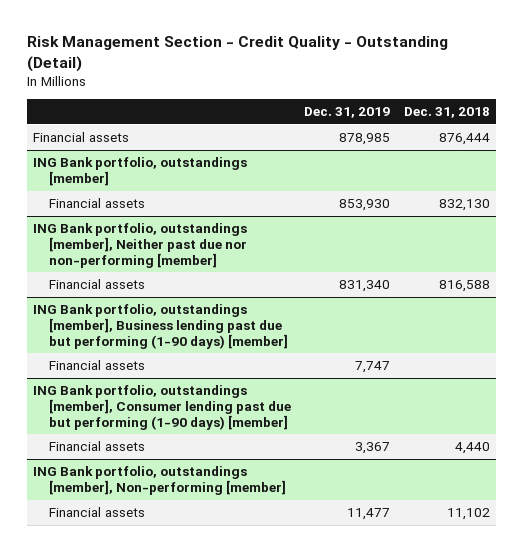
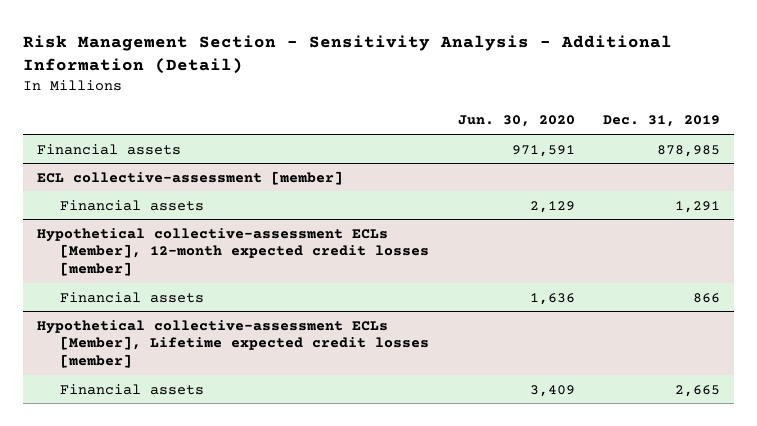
[26,36,448,72] Risk Management Section - Credit Quality - Outstanding (Detail) -> [23,34,673,75] Risk Management Section - Sensitivity Analysis - Additional Information (Detail)
[403,107,490,119] Dec. 31, 2018 -> none
none -> [457,115,575,128] Jun. 30, 2020
[33,157,248,186] ING Bank portfolio, outstandings [member] -> none
[33,223,248,268] ING Bank portfolio, outstandings [member], Neither past due nor non-performing [member] -> none
[33,304,289,349] ING Bank portfolio, outstandings [member], Business lending past due but performing (1-90 days) [member] -> none
[33,385,292,430] ING Bank portfolio, outstandings [member], Consumer lending past due but performing (1-90 days) [member] -> none
[49,441,146,452] Financial assets -> none
[33,466,287,495] ING Bank portfolio, outstandings [member], Non-performing [member] -> none
[49,507,146,518] Financial assets -> none
none -> [37,170,344,185] ECL collective-assessment [member]
[339,199,391,212] 853,930 -> [674,200,720,213] 1,291
none -> [37,227,430,277] Hypothetical collective-assessment ECLs [Member], 12-month expected credit losses [member]
[339,280,391,293] 831,340 -> [692,292,720,303] 866
none -> [37,319,430,369] Hypothetical collective-assessment ECLs [Member], Lifetime expected credit losses [member]
[355,361,391,374] 7,747 -> [674,384,720,397] 2,665

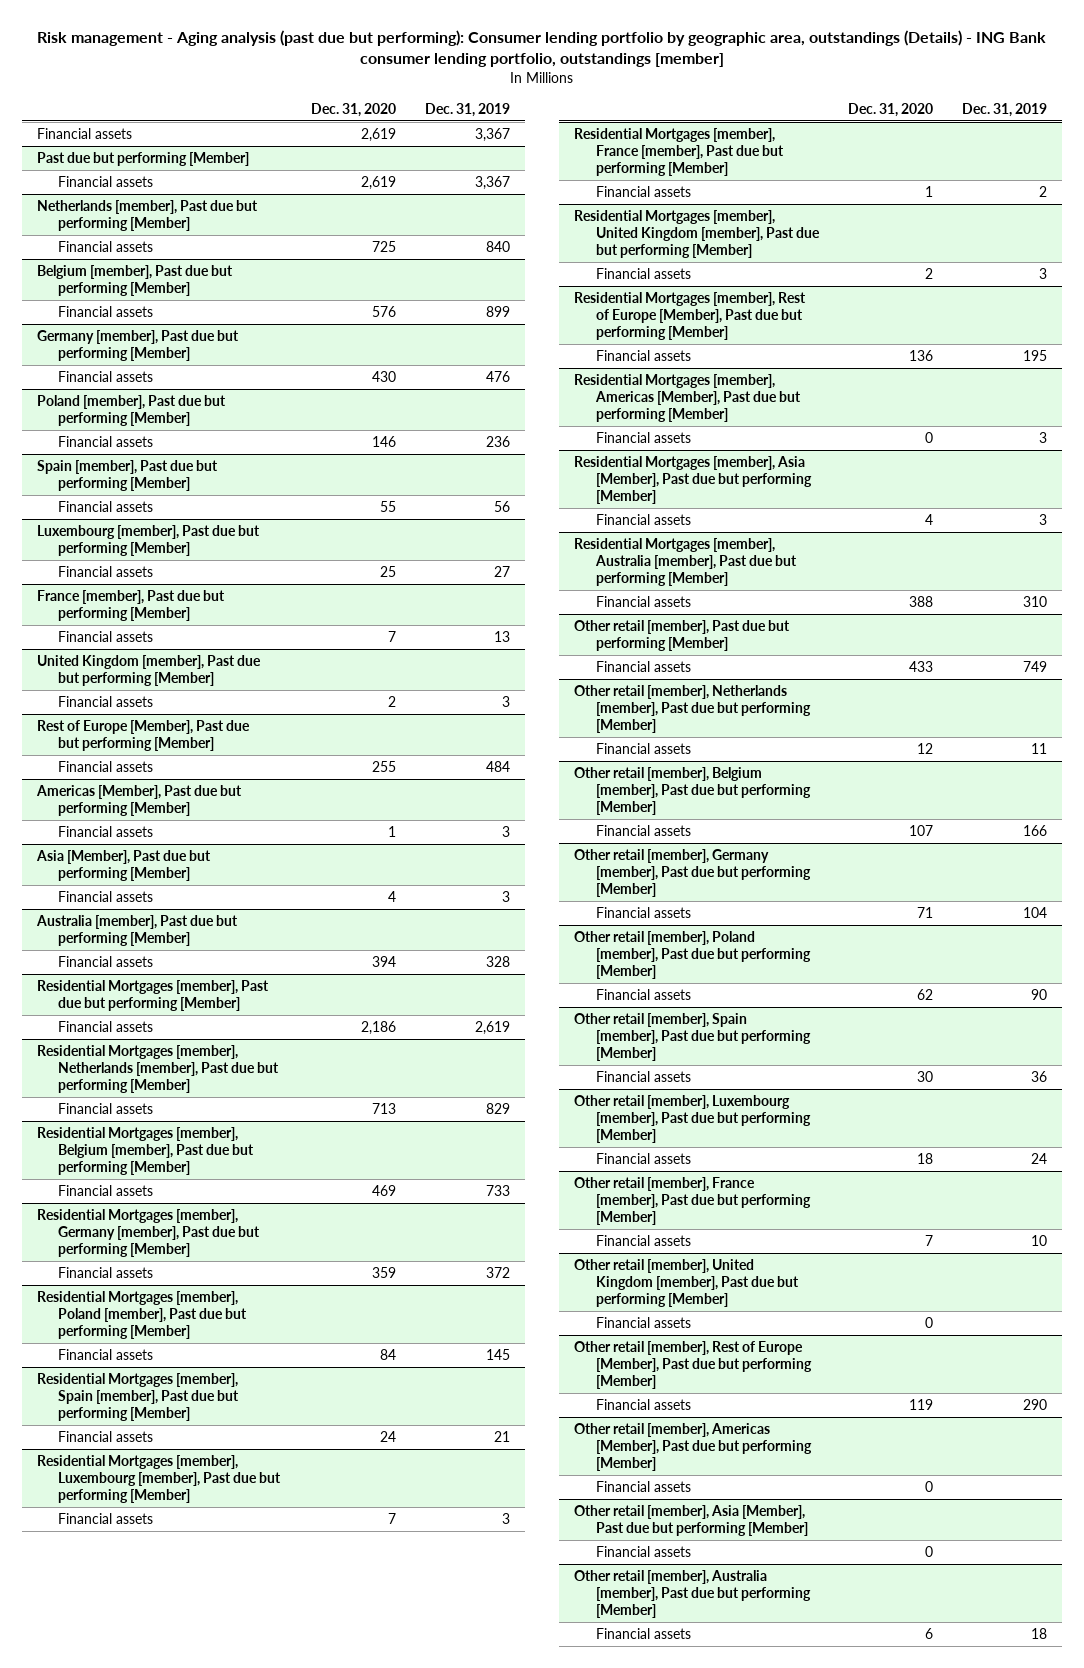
[23,34,673,75] Risk Management Section - Sensitivity Analysis - Additional Information (Detail) -> [36,30,1046,68] Risk management - Aging analysis (past due but performing): Consumer lending portfolio by geographic area, outstandings (Details) - ING Bank consumer lending portfolio, outstandings [member]
[457,115,575,128] Jun. 30, 2020 -> none
none -> [310,102,396,117] Dec. 31, 2020
[37,170,344,185] ECL collective-assessment [member] -> none
[37,227,430,277] Hypothetical collective-assessment ECLs [Member], 12-month expected credit losses [member] -> none
[37,319,430,369] Hypothetical collective-assessment ECLs [Member], Lifetime expected credit losses [member] -> none
[656,144,720,157] 878,985 -> [475,128,511,143] 3,367
none -> [36,152,249,167] Past due but performing [Member]
[674,200,720,213] 1,291 -> [475,176,511,191] 3,367
none -> [36,200,258,231] Netherlands [member], Past due but performing [Member]
[692,292,720,303] 866 -> [486,241,511,253] 840
none -> [36,265,233,296] Belgium [member], Past due but performing [Member]
[674,384,720,397] 2,665 -> [486,306,511,318] 899
none -> [36,330,239,361] Germany [member], Past due but performing [Member]
none -> [58,371,154,383] Financial assets
none -> [36,395,226,426] Poland [member], Past due but performing [Member]
none -> [58,436,154,448] Financial assets
none -> [36,460,218,491] Spain [member], Past due but performing [Member]
none -> [58,501,154,513] Financial assets
none -> [36,525,260,556] Luxembourg [member], Past due but performing [Member]
none -> [58,566,154,578] Financial assets
none -> [36,590,225,621] France [member], Past due but performing [Member]
none -> [58,631,154,643] Financial assets
none -> [36,655,261,686] United Kingdom [member], Past due but performing [Member]
none -> [58,696,154,708] Financial assets
none -> [36,720,250,751] Rest of Europe [Member], Past due but performing [Member]
none -> [58,761,154,773] Financial assets
none -> [35,785,242,816] Americas [Member], Past due but performing [Member]
none -> [58,826,154,838] Financial assets
none -> [35,850,211,881] Asia [Member], Past due but performing [Member]
none -> [58,891,154,903] Financial assets
none -> [35,915,238,946] Australia [member], Past due but performing [Member]
none -> [58,956,154,968] Financial assets
none -> [36,980,269,1011] Residential Mortgages [member], Past due but performing [Member]
none -> [58,1021,154,1033] Financial assets
none -> [36,1045,280,1093] Residential Mortgages [member], Netherlands [member], Past due but performing [Member]
none -> [58,1103,154,1115] Financial assets
none -> [36,1127,255,1175] Residential Mortgages [member], Belgium [member], Past due but performing [Member]
none -> [58,1185,154,1197] Financial assets
none -> [36,1209,261,1257] Residential Mortgages [member], Germany [member], Past due but performing [Member]
none -> [58,1267,154,1279] Financial assets
none -> [36,1291,248,1339] Residential Mortgages [member], Poland [member], Past due but performing [Member]
none -> [58,1349,154,1361] Financial assets
none -> [36,1373,240,1421] Residential Mortgages [member], Spain [member], Past due but performing [Member]
none -> [58,1431,154,1443] Financial assets
none -> [36,1455,282,1503] Residential Mortgages [member], Luxembourg [member], Past due but performing [Member]
none -> [58,1513,154,1525] Financial assets
none -> [573,128,784,176] Residential Mortgages [member], France [member], Past due but performing [Member]
none -> [595,186,691,198] Financial assets
none -> [573,210,820,258] Residential Mortgages [member], United Kingdom [member], Past due but performing [Member]
none -> [595,268,691,280] Financial assets
none -> [573,292,806,340] Residential Mortgages [member], Rest of Europe [Member], Past due but performing [Member]
none -> [595,350,691,362] Financial assets
none -> [573,374,801,422] Residential Mortgages [member], Americas [Member], Past due but performing [Member]
none -> [595,432,691,444] Financial assets
none -> [573,456,812,504] Residential Mortgages [member], Asia [Member], Past due but performing [Member]
none -> [595,514,691,526] Financial assets
none -> [573,538,797,586] Residential Mortgages [member], Australia [member], Past due but performing [Member]
none -> [595,596,691,608] Financial assets
none -> [573,620,790,651] Other retail [member], Past due but performing [Member]
none -> [595,661,691,673] Financial assets
none -> [573,685,811,733] Other retail [member], Netherlands [member], Past due but performing [Member]
none -> [595,743,691,755] Financial assets
none -> [573,767,811,815] Other retail [member], Belgium [member], Past due but performing [Member]
none -> [595,825,691,837] Financial assets
none -> [573,849,811,897] Other retail [member], Germany [member], Past due but performing [Member]
none -> [595,907,691,919] Financial assets
none -> [573,931,811,979] Other retail [member], Poland [member], Past due but performing [Member]
none -> [595,989,691,1001] Financial assets
none -> [573,1013,811,1061] Other retail [member], Spain [member], Past due but performing [Member]
none -> [595,1071,691,1083] Financial assets
none -> [573,1095,811,1143] Other retail [member], Luxembourg [member], Past due but performing [Member]
none -> [595,1153,691,1165] Financial assets
none -> [573,1177,811,1225] Other retail [member], France [member], Past due but performing [Member]
none -> [595,1235,691,1247] Financial assets
none -> [573,1259,799,1307] Other retail [member], United Kingdom [member], Past due but performing [Member]
none -> [595,1317,691,1329] Financial assets
none -> [573,1341,812,1389] Other retail [member], Rest of Europe [Member], Past due but performing [Member]
none -> [595,1399,691,1411] Financial assets
none -> [573,1423,812,1471] Other retail [member], Americas [Member], Past due but performing [Member]
none -> [595,1481,691,1493] Financial assets
none -> [573,1505,808,1536] Other retail [member], Asia [Member], Past due but performing [Member]
none -> [595,1546,691,1558] Financial assets
none -> [573,1570,811,1618] Other retail [member], Australia [member], Past due but performing [Member]
none -> [595,1628,691,1640] Financial assets

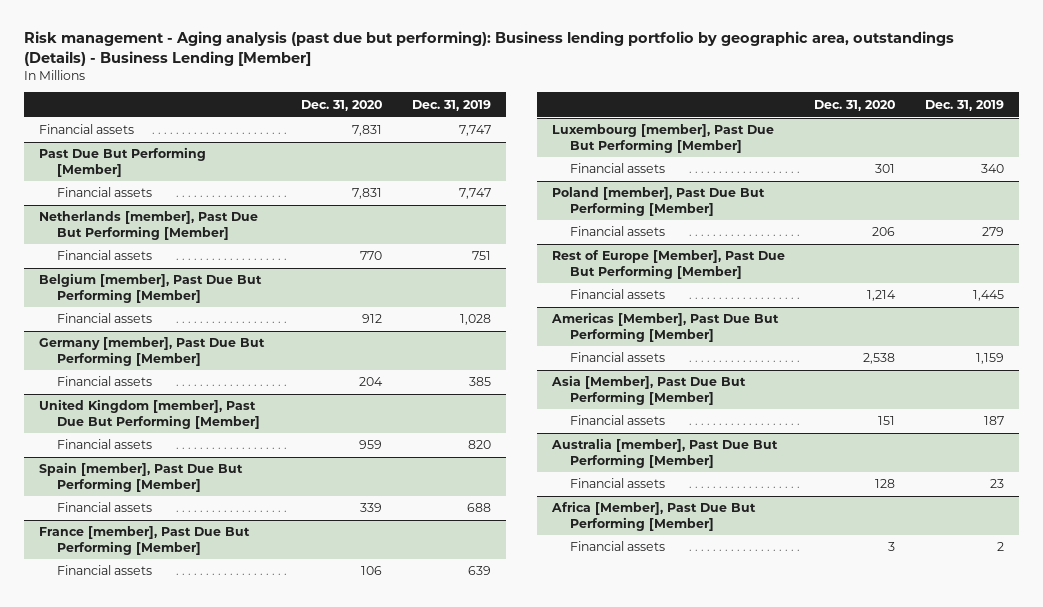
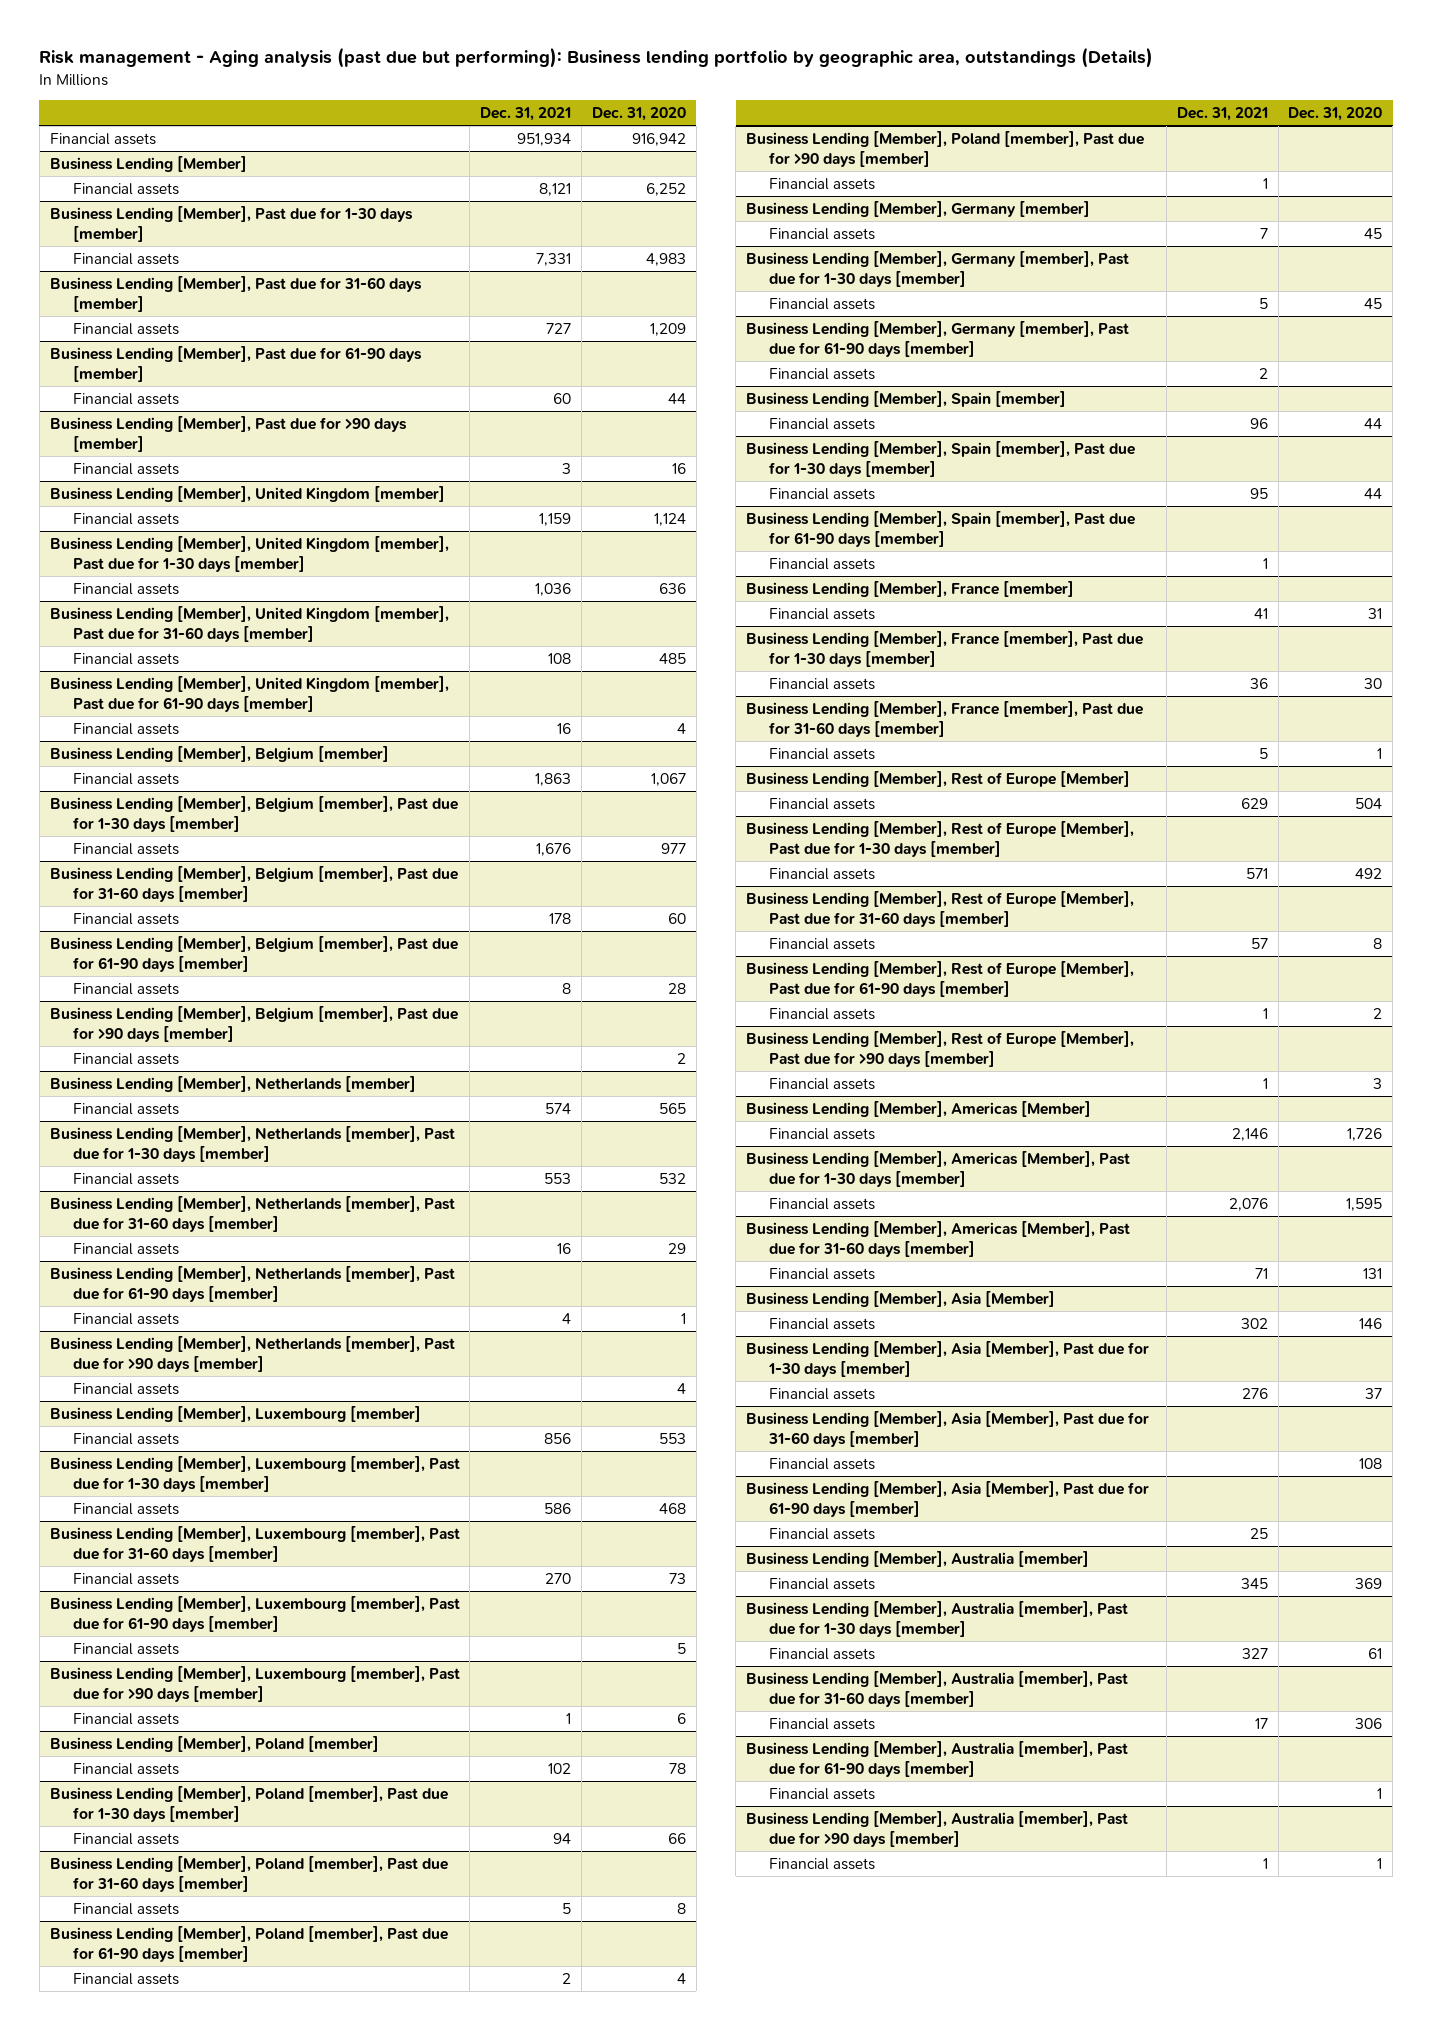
[24,31,955,66] Risk management - Aging analysis (past due but performing): Business lending portfolio by geographic area, outstandings (Details) - Business Lending [Member] -> [39,47,1154,69] Risk management - Aging analysis (past due but performing): Business lending portfolio by geographic area, outstandings (Details)
[411,99,491,111] Dec. 31, 2019 -> none
none -> [480,107,572,122] Dec. 31, 2021
[38,211,258,240] Netherlands [member], Past Due But Performing [Member] -> none
[38,273,262,303] Belgium [member], Past Due But Performing [Member] -> none
[38,337,265,366] Germany [member], Past Due But Performing [Member] -> none
[38,399,261,429] United Kingdom [member], Past Due But Performing [Member] -> none
[38,462,243,492] Spain [member], Past Due But Performing [Member] -> none
[38,526,250,555] France [member], Past Due But Performing [Member] -> none
[551,124,774,153] Luxembourg [member], Past Due But Performing [Member] -> none
[551,187,765,216] Poland [member], Past Due But Performing [Member] -> none
[551,250,785,279] Rest of Europe [Member], Past Due But Performing [Member] -> none
[550,312,779,342] Americas [Member], Past Due But Performing [Member] -> none
[550,375,746,405] Asia [Member], Past Due But Performing [Member] -> none
[550,438,778,468] Australia [member], Past Due But Performing [Member] -> none
[550,501,756,531] Africa [Member], Past Due But Performing [Member] -> none
[352,125,383,137] 7,831 -> [632,132,687,146] 916,942
[38,147,206,177] Past Due But Performing [Member] -> [49,155,247,172] Business Lending [Member]
[352,188,383,200] 7,831 -> [646,182,687,196] 6,252
none -> [49,205,413,243] Business Lending [Member], Past due for 1-30 days [member]
[360,251,383,261] 770 -> [646,252,687,266] 4,983
none -> [49,275,422,313] Business Lending [Member], Past due for 31-60 days [member]
[362,314,383,324] 912 -> [650,322,687,336] 1,209
none -> [49,345,422,383] Business Lending [Member], Past due for 61-90 days [member]
[359,377,384,387] 204 -> [668,392,687,404] 44
none -> [49,415,407,453] Business Lending [Member], Past due for >90 days [member]
[359,440,383,450] 959 -> [672,462,687,474] 16
none -> [49,485,445,502] Business Lending [Member], United Kingdom [member]
[360,503,383,513] 339 -> [654,512,687,526] 1,124
none -> [49,535,449,573] Business Lending [Member], United Kingdom [member], Past due for 1-30 days [member]
[361,566,383,576] 106 -> [659,582,687,594] 636
none -> [49,605,449,643] Business Lending [Member], United Kingdom [member], Past due for 31-60 days [member]
[875,164,896,174] 301 -> [659,652,687,664] 485
none -> [49,675,449,713] Business Lending [Member], United Kingdom [member], Past due for 61-90 days [member]
[872,227,896,237] 206 -> [677,722,687,734] 4
none -> [49,745,389,762] Business Lending [Member], Belgium [member]
[867,290,897,302] 1,214 -> [651,772,687,786] 1,067
none -> [49,795,458,833] Business Lending [Member], Belgium [member], Past due for 1-30 days [member]
[863,353,896,365] 2,538 -> [661,842,687,854] 977
none -> [49,865,458,903] Business Lending [Member], Belgium [member], Past due for 31-60 days [member]
[878,416,896,426] 151 -> [668,912,687,924] 60
none -> [49,935,458,973] Business Lending [Member], Belgium [member], Past due for 61-90 days [member]
[875,479,896,489] 128 -> [668,982,687,994] 28
none -> [49,1005,458,1043] Business Lending [Member], Belgium [member], Past due for >90 days [member]
none -> [72,1052,179,1065] Financial assets
none -> [49,1075,416,1092] Business Lending [Member], Netherlands [member]
none -> [72,1102,179,1115] Financial assets
none -> [49,1125,455,1163] Business Lending [Member], Netherlands [member], Past due for 1-30 days [member]
none -> [72,1172,179,1185] Financial assets
none -> [49,1195,455,1233] Business Lending [Member], Netherlands [member], Past due for 31-60 days [member]
none -> [72,1242,179,1255] Financial assets
none -> [49,1265,455,1303] Business Lending [Member], Netherlands [member], Past due for 61-90 days [member]
none -> [72,1312,179,1325] Financial assets
none -> [49,1335,455,1373] Business Lending [Member], Netherlands [member], Past due for >90 days [member]
none -> [72,1382,179,1395] Financial assets
none -> [49,1405,421,1422] Business Lending [Member], Luxembourg [member]
none -> [72,1432,179,1445] Financial assets
none -> [49,1455,460,1493] Business Lending [Member], Luxembourg [member], Past due for 1-30 days [member]
none -> [72,1502,179,1515] Financial assets
none -> [49,1525,460,1563] Business Lending [Member], Luxembourg [member], Past due for 31-60 days [member]
none -> [72,1572,179,1585] Financial assets
none -> [49,1595,460,1633] Business Lending [Member], Luxembourg [member], Past due for 61-90 days [member]
none -> [72,1642,179,1655] Financial assets
none -> [49,1665,460,1703] Business Lending [Member], Luxembourg [member], Past due for >90 days [member]
none -> [72,1712,179,1725] Financial assets
none -> [49,1735,379,1752] Business Lending [Member], Poland [member]
none -> [72,1762,179,1775] Financial assets
none -> [49,1785,448,1823] Business Lending [Member], Poland [member], Past due for 1-30 days [member]
none -> [72,1832,179,1845] Financial assets
none -> [49,1855,448,1893] Business Lending [Member], Poland [member], Past due for 31-60 days [member]
none -> [72,1902,179,1915] Financial assets
none -> [49,1925,448,1963] Business Lending [Member], Poland [member], Past due for 61-90 days [member]
none -> [72,1972,179,1985] Financial assets
none -> [745,130,1144,168] Business Lending [Member], Poland [member], Past due for >90 days [member]
none -> [769,177,876,190] Financial assets
none -> [745,200,1090,217] Business Lending [Member], Germany [member]
none -> [769,227,876,240] Financial assets
none -> [745,250,1129,288] Business Lending [Member], Germany [member], Past due for 1-30 days [member]
none -> [769,297,876,310] Financial assets
none -> [745,320,1129,358] Business Lending [Member], Germany [member], Past due for 61-90 days [member]
none -> [769,367,876,380] Financial assets
none -> [745,390,1066,407] Business Lending [Member], Spain [member]
none -> [769,417,876,430] Financial assets
none -> [745,440,1135,478] Business Lending [Member], Spain [member], Past due for 1-30 days [member]
none -> [769,487,876,500] Financial assets
none -> [745,510,1135,548] Business Lending [Member], Spain [member], Past due for 61-90 days [member]
none -> [769,557,876,570] Financial assets
none -> [745,580,1074,597] Business Lending [Member], France [member]
none -> [769,607,876,620] Financial assets
none -> [745,630,1143,668] Business Lending [Member], France [member], Past due for 1-30 days [member]
none -> [769,677,876,690] Financial assets
none -> [745,700,1143,738] Business Lending [Member], France [member], Past due for 31-60 days [member]
none -> [769,747,876,760] Financial assets
none -> [745,770,1130,787] Business Lending [Member], Rest of Europe [Member]
none -> [769,797,876,810] Financial assets
none -> [745,820,1134,858] Business Lending [Member], Rest of Europe [Member], Past due for 1-30 days [member]
none -> [769,867,876,880] Financial assets
none -> [745,890,1134,928] Business Lending [Member], Rest of Europe [Member], Past due for 31-60 days [member]
none -> [769,937,876,950] Financial assets
none -> [745,960,1134,998] Business Lending [Member], Rest of Europe [Member], Past due for 61-90 days [member]
none -> [769,1007,876,1020] Financial assets
none -> [745,1030,1134,1068] Business Lending [Member], Rest of Europe [Member], Past due for >90 days [member]
none -> [745,1100,1091,1117] Business Lending [Member], Americas [Member]
none -> [769,1127,876,1140] Financial assets
none -> [745,1150,1130,1188] Business Lending [Member], Americas [Member], Past due for 1-30 days [member]
none -> [769,1197,876,1210] Financial assets
none -> [745,1220,1130,1258] Business Lending [Member], Americas [Member], Past due for 31-60 days [member]
none -> [769,1267,876,1280] Financial assets
none -> [745,1290,1055,1307] Business Lending [Member], Asia [Member]
none -> [769,1317,876,1330] Financial assets
none -> [745,1340,1149,1378] Business Lending [Member], Asia [Member], Past due for 1-30 days [member]
none -> [769,1387,876,1400] Financial assets
none -> [745,1410,1149,1448] Business Lending [Member], Asia [Member], Past due for 31-60 days [member]
none -> [769,1457,876,1470] Financial assets
none -> [745,1480,1149,1518] Business Lending [Member], Asia [Member], Past due for 61-90 days [member]
none -> [769,1527,876,1540] Financial assets
none -> [745,1550,1089,1567] Business Lending [Member], Australia [member]
none -> [769,1577,876,1590] Financial assets
none -> [745,1600,1128,1638] Business Lending [Member], Australia [member], Past due for 1-30 days [member]
none -> [769,1647,876,1660] Financial assets
none -> [745,1670,1128,1708] Business Lending [Member], Australia [member], Past due for 31-60 days [member]
none -> [769,1717,876,1730] Financial assets
none -> [745,1740,1128,1778] Business Lending [Member], Australia [member], Past due for 61-90 days [member]
none -> [769,1787,876,1800] Financial assets
none -> [745,1810,1128,1848] Business Lending [Member], Australia [member], Past due for >90 days [member]
none -> [769,1857,876,1870] Financial assets

